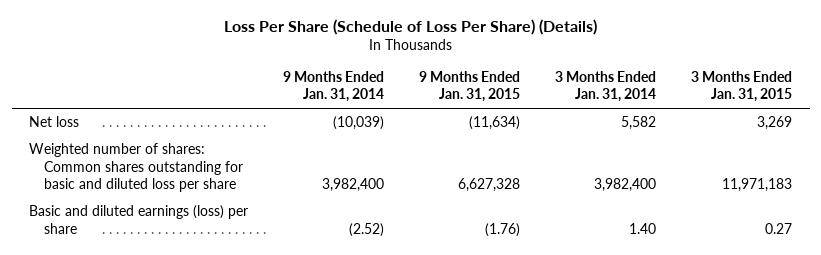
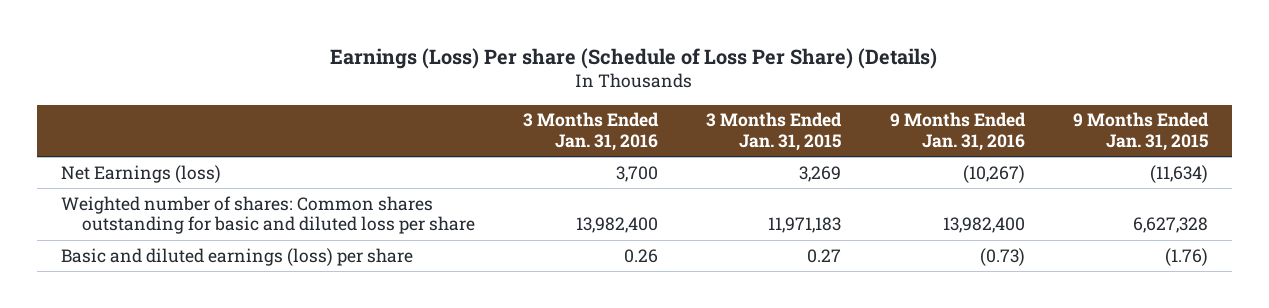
[223,19,597,36] Loss Per Share (Schedule of Loss Per Share) (Details) -> [330,47,938,69] Earnings (Loss) Per share (Schedule of Loss Per Share) (Details)
[283,71,385,103] 9 Months Ended Jan. 31, 2014 -> none
[555,71,657,103] 3 Months Ended Jan. 31, 2014 -> none
none -> [523,112,660,152] 3 Months Ended Jan. 31, 2016
none -> [889,112,1026,152] 9 Months Ended Jan. 31, 2016
[29,116,80,128] Net loss -> [60,164,221,183] Net Earnings (loss)

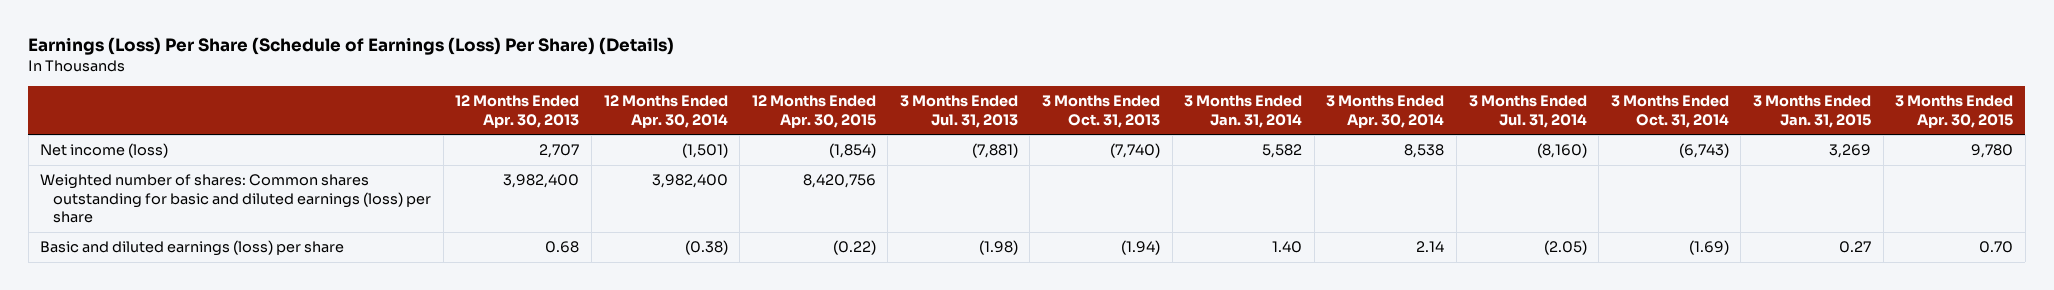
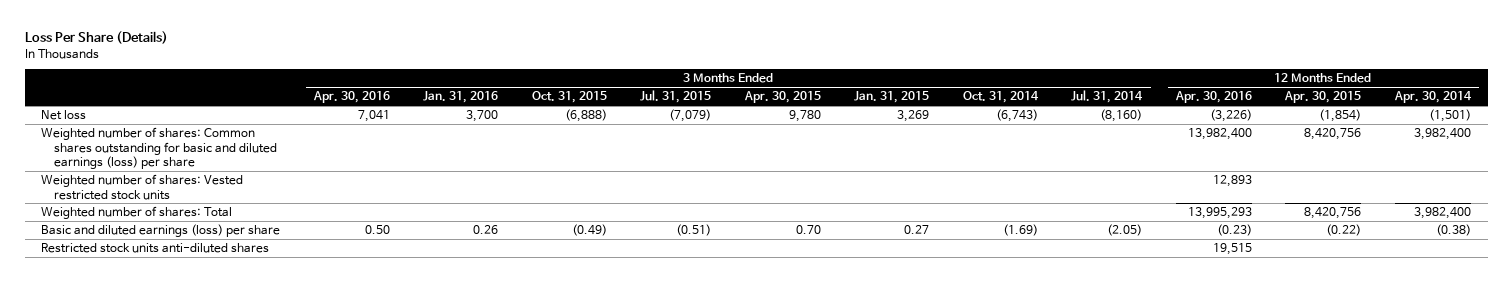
[28,37,675,56] Earnings (Loss) Per Share (Schedule of Earnings (Loss) Per Share) (Details) -> [24,31,168,45] Loss Per Share (Details)
[455,95,580,128] 12 Months Ended Apr. 30, 2013 -> none
[899,95,1018,128] 3 Months Ended Jul. 31, 2013 -> none
[1042,95,1161,128] 3 Months Ended Oct. 31, 2013 -> none
[1184,95,1303,128] 3 Months Ended Jan. 31, 2014 -> none
[1326,95,1445,128] 3 Months Ended Apr. 30, 2014 -> none
none -> [312,91,390,104] Apr. 30, 2016
none -> [423,91,499,104] Jan. 31, 2016
none -> [531,91,607,104] Oct. 31, 2015
none -> [640,90,712,104] Jul. 31, 2015
none -> [1174,91,1252,104] Apr. 30, 2016
[40,143,169,159] Net income (loss) -> [41,110,87,121] Net loss
none -> [41,174,244,200] Weighted number of shares: Vested restricted stock units
none -> [41,206,233,220] Weighted number of shares: Total
none -> [41,243,270,254] Restricted stock units anti-diluted shares

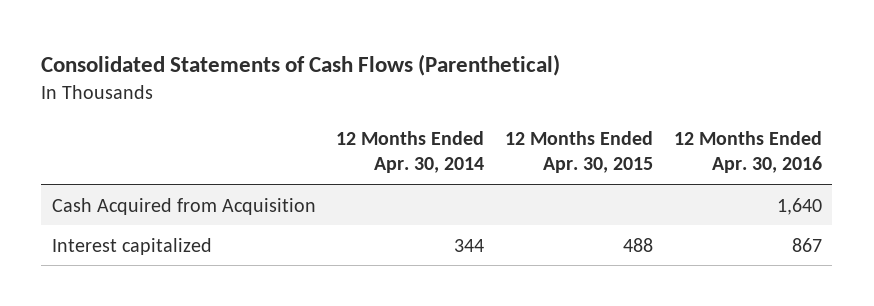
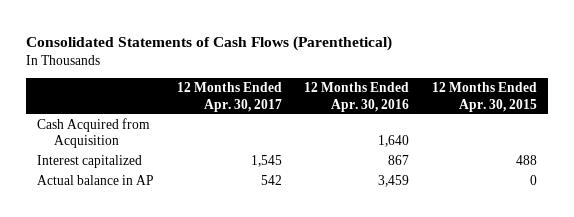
[336,131,485,174] 12 Months Ended Apr. 30, 2014 -> none
none -> [176,82,282,112] 12 Months Ended Apr. 30, 2017
none -> [36,175,154,186] Actual balance in AP

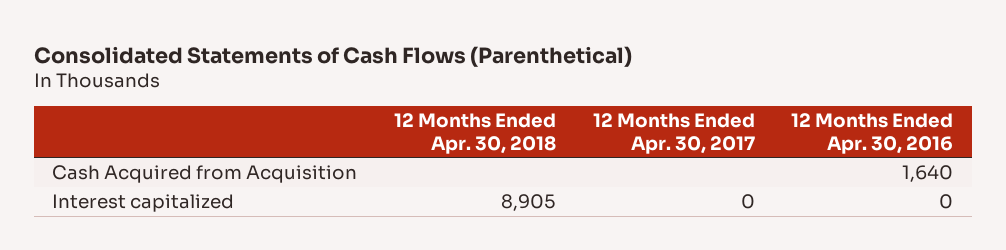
[431,82,537,112] 12 Months Ended Apr. 30, 2015 -> none
none -> [394,112,557,154] 12 Months Ended Apr. 30, 2018
[36,175,154,186] Actual balance in AP -> none
[250,155,282,168] 1,545 -> [740,194,755,210] 0
[388,155,410,166] 867 -> [939,194,954,210] 0

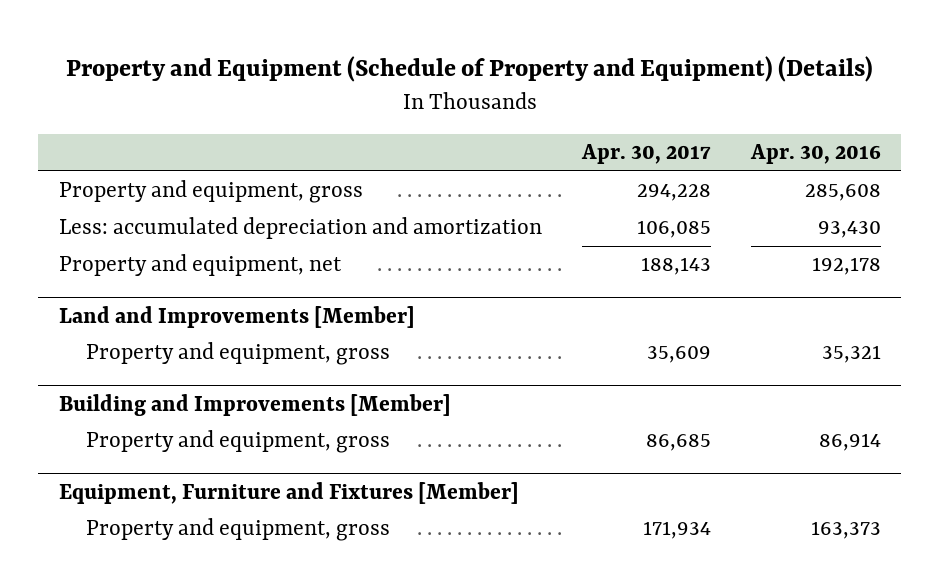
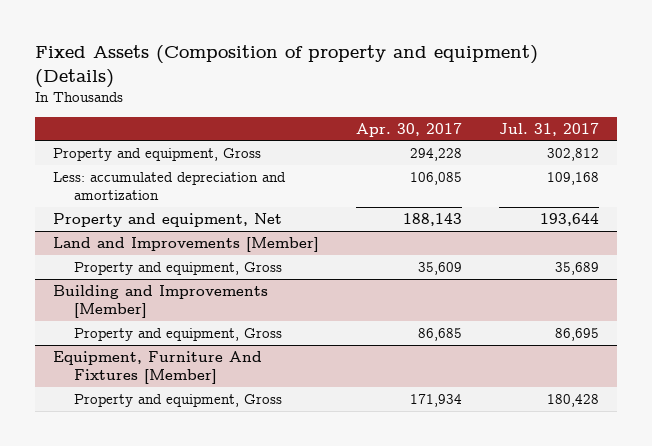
[65,56,873,83] Property and Equipment (Schedule of Property and Equipment) (Details) -> [34,45,538,88] Fixed Assets (Composition of property and equipment) (Details)
[749,144,881,165] Apr. 30, 2016 -> none
none -> [499,122,600,136] Jul. 31, 2017
[58,180,363,204] Property and equipment, gross -> [53,147,262,161] Property and equipment, Gross
[58,254,342,277] Property and equipment, net -> [53,212,283,227] Property and equipment, Net
[86,342,391,366] Property and equipment, gross -> [74,261,283,275] Property and equipment, Gross
[86,430,391,454] Property and equipment, gross -> [74,327,283,341] Property and equipment, Gross
[58,481,519,504] Equipment, Furniture and Fixtures [Member] -> [53,350,263,385] Equipment, Furniture And Fixtures [Member]
[86,518,391,542] Property and equipment, gross -> [74,393,283,407] Property and equipment, Gross

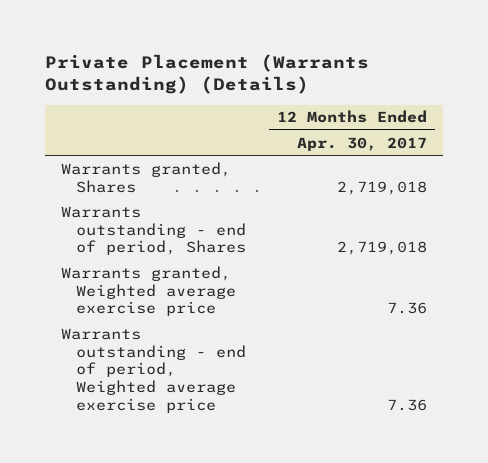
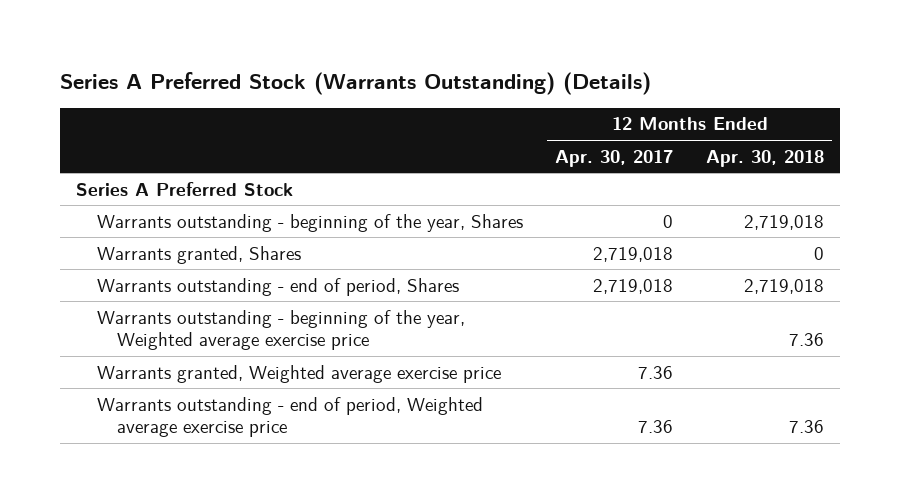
[45,53,370,95] Private Placement (Warrants Outstanding) (Details) -> [60,72,652,96] Series A Preferred Stock (Warrants Outstanding) (Details)
none -> [705,149,824,167] Apr. 30, 2018
none -> [76,181,294,196] Series A Preferred Stock
none -> [96,213,523,232] Warrants outstanding - beginning of the year, Shares
none -> [96,309,465,351] Warrants outstanding - beginning of the year, Weighted average exercise price

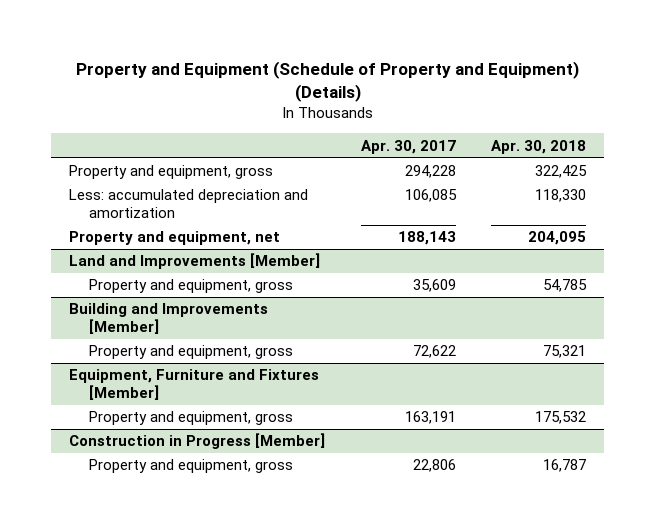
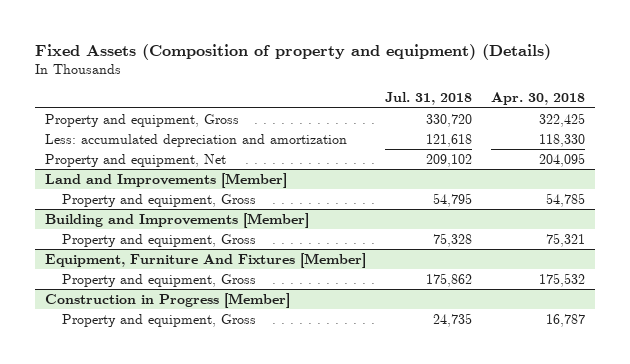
[75,60,579,103] Property and Equipment (Schedule of Property and Equipment) (Details) -> [34,43,551,60] Fixed Assets (Composition of property and equipment) (Details)
[360,139,456,154] Apr. 30, 2017 -> none
none -> [385,92,473,106] Jul. 31, 2018
[69,165,274,180] Property and equipment, gross -> [44,113,239,127] Property and equipment, Gross
[69,231,281,246] Property and equipment, net -> [44,153,226,167] Property and equipment, Net
[88,279,293,294] Property and equipment, gross -> [62,193,257,207] Property and equipment, Gross
[88,345,293,360] Property and equipment, gross -> [62,233,257,247] Property and equipment, Gross
[69,369,320,401] Equipment, Furniture and Fixtures [Member] -> [44,252,366,268] Equipment, Furniture And Fixtures [Member]
[88,411,293,426] Property and equipment, gross -> [62,273,257,287] Property and equipment, Gross
[88,459,293,474] Property and equipment, gross -> [62,313,257,327] Property and equipment, Gross

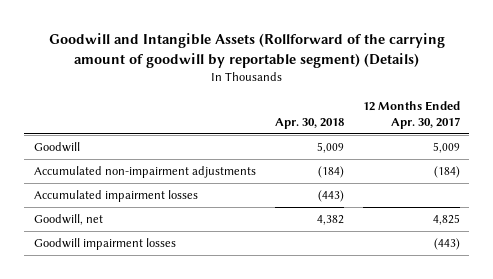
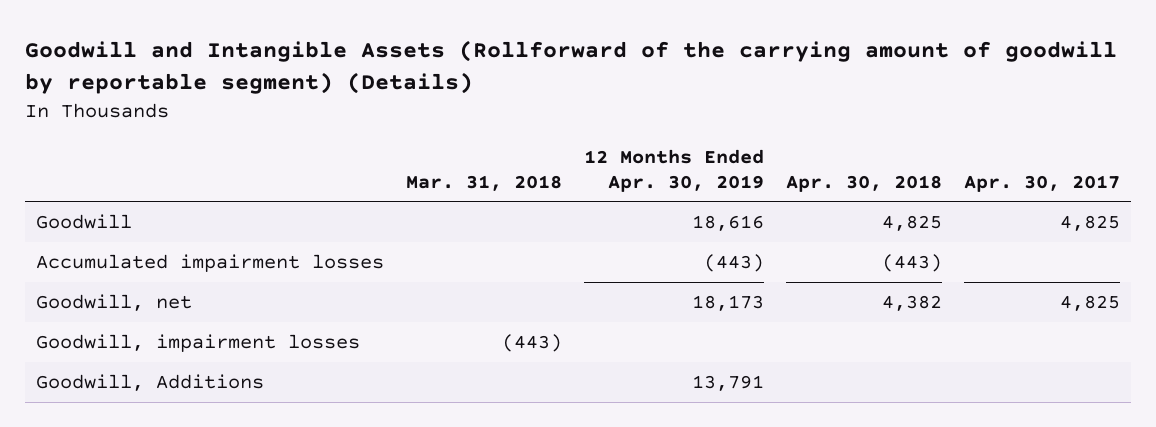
[362,100,460,130] 12 Months Ended Apr. 30, 2017 -> none
none -> [406,174,563,191] Mar. 31, 2018
none -> [584,149,765,192] 12 Months Ended Apr. 30, 2019
none -> [964,174,1121,192] Apr. 30, 2017
[33,166,256,179] Accumulated non-impairment adjustments -> none
[316,142,344,154] 5,009 -> [882,215,943,232] 4,825
[33,238,176,251] Goodwill impairment losses -> [36,334,361,353] Goodwill, impairment losses
none -> [36,374,265,392] Goodwill, Additions

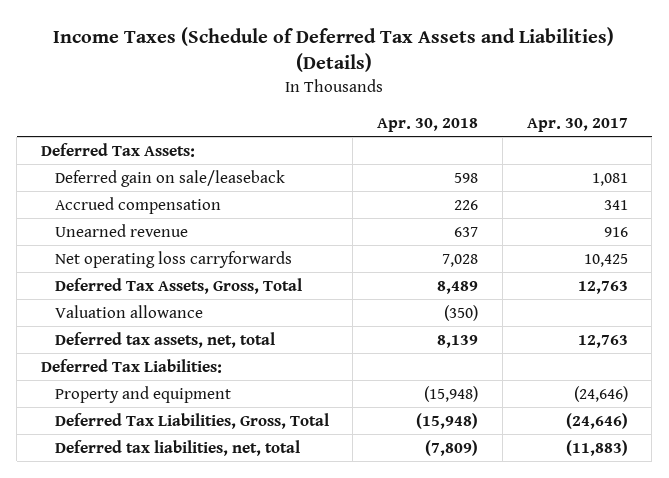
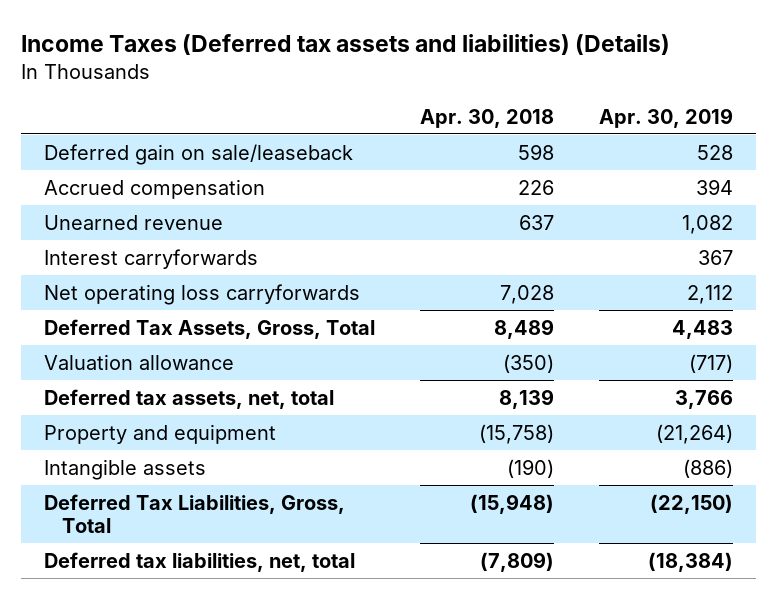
[53,27,615,73] Income Taxes (Schedule of Deferred Tax Assets and Liabilities) (Details) -> [20,33,670,55] Income Taxes (Deferred tax assets and liabilities) (Details)
[526,118,628,133] Apr. 30, 2017 -> none
none -> [599,107,734,128] Apr. 30, 2019
[40,142,195,157] Deferred Tax Assets: -> none
none -> [43,248,258,269] Interest carryforwards
[40,358,222,373] Deferred Tax Liabilities: -> none
[424,385,479,402] (15,948) -> [478,423,554,444] (15,758)
none -> [43,458,206,480] Intangible assets

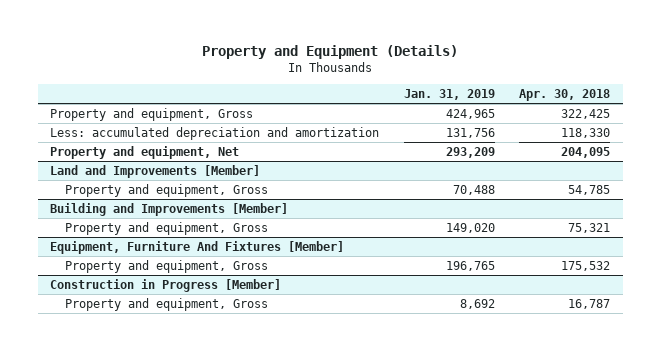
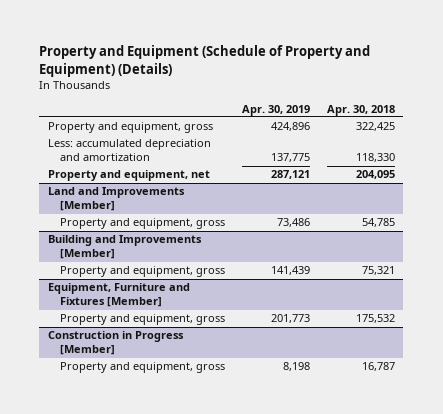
[202,45,459,60] Property and Equipment (Details) -> [39,45,371,77] Property and Equipment (Schedule of Property and Equipment) (Details)
[403,88,495,100] Jan. 31, 2019 -> none
none -> [241,104,310,116] Apr. 30, 2019
[50,107,254,121] Property and equipment, Gross -> [47,122,213,134] Property and equipment, gross
[50,145,240,159] Property and equipment, Net -> [47,170,210,182] Property and equipment, net
[65,183,269,197] Property and equipment, Gross -> [59,218,225,230] Property and equipment, gross
[65,221,269,235] Property and equipment, Gross -> [59,266,225,278] Property and equipment, gross
[50,240,345,254] Equipment, Furniture And Fixtures [Member] -> [47,283,190,308] Equipment, Furniture and Fixtures [Member]
[65,259,269,273] Property and equipment, Gross -> [59,314,225,326] Property and equipment, gross
[65,297,269,311] Property and equipment, Gross -> [59,362,225,374] Property and equipment, gross

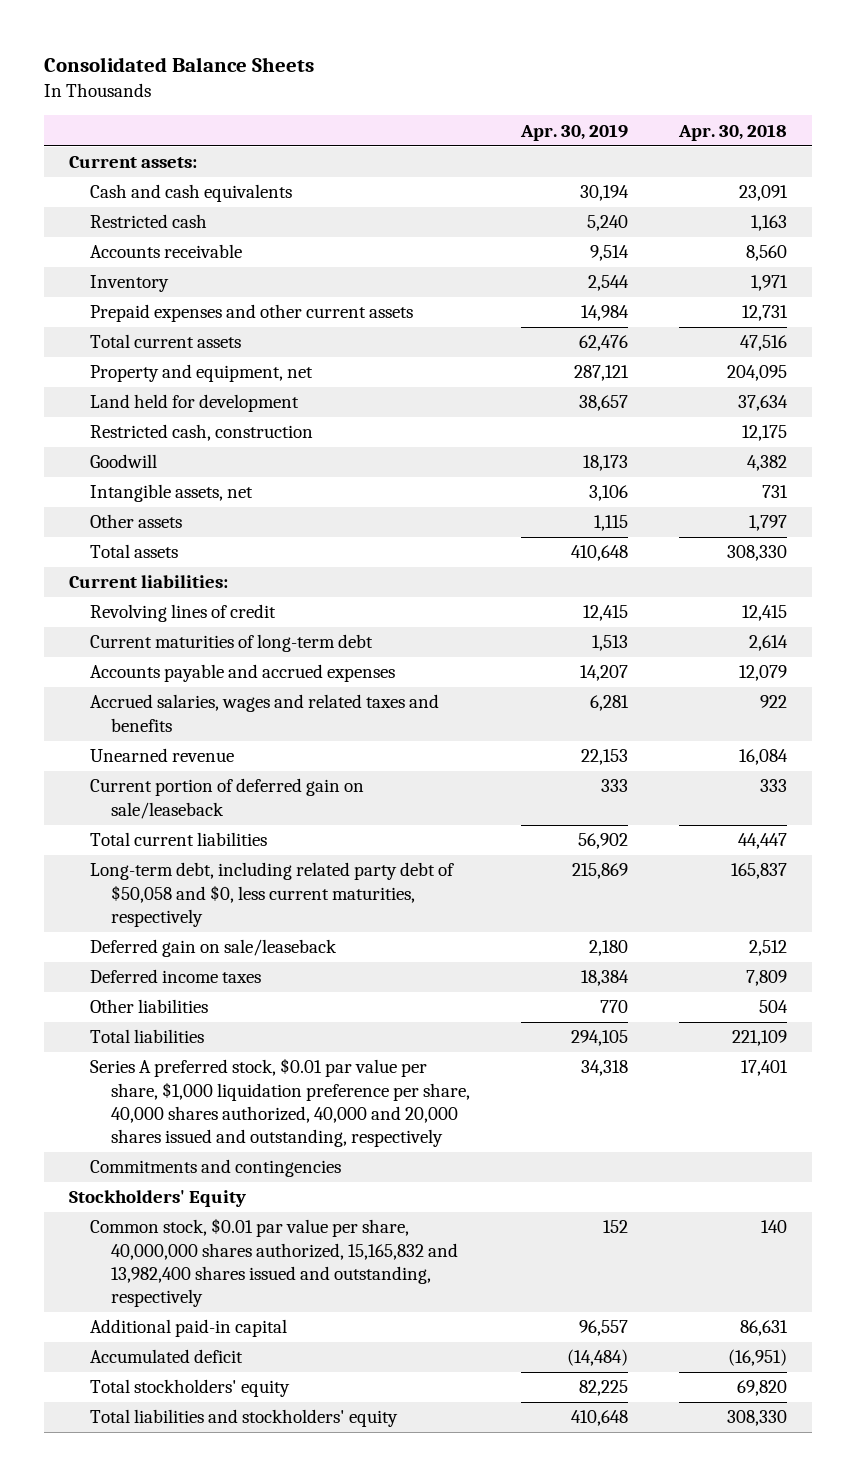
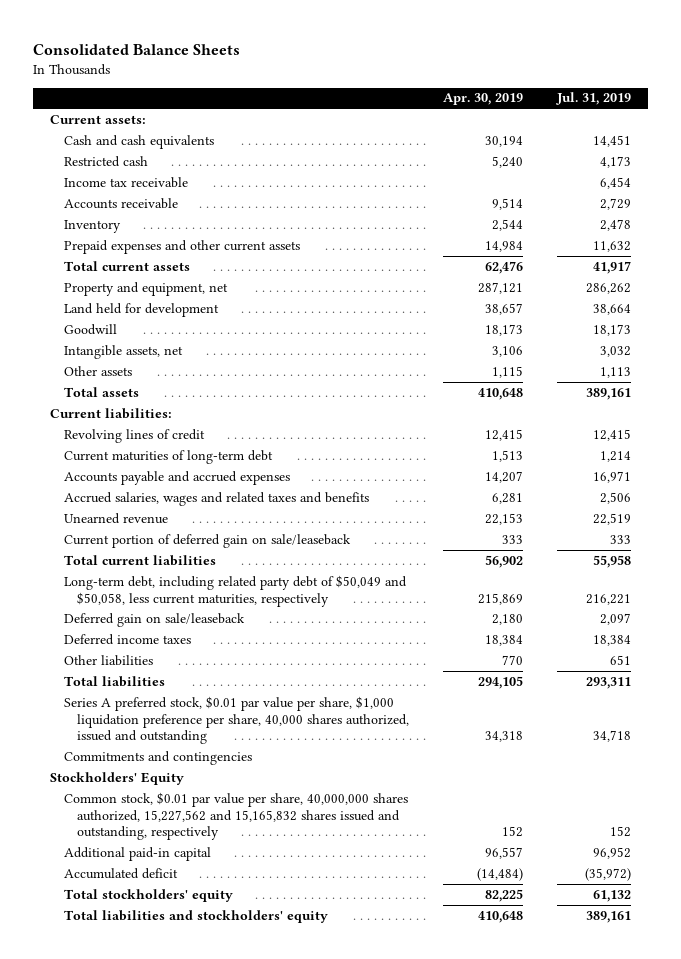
[677,123,787,141] Apr. 30, 2018 -> none
none -> [556,92,632,106] Jul. 31, 2019
none -> [63,176,188,188] Income tax receivable
[90,424,314,442] Restricted cash, construction -> none
[90,862,455,928] Long-term debt, including related party debt of $50,058 and $0, less current maturities, respectively -> [63,574,407,607] Long-term debt, including related party debt of $50,049 and $50,058, less current maturities, respectively
[90,1058,471,1148] Series A preferred stock, $0.01 par value per share, $1,000 liquidation preference per share, 40,000 shares authorized, 40,000 and 20,000 shares issued and outstanding, respectively -> [63,695,409,745] Series A preferred stock, $0.01 par value per share, $1,000 liquidation preference per share, 40,000 shares authorized, issued and outstanding
[90,1218,459,1308] Common stock, $0.01 par value per share, 40,000,000 shares authorized, 15,165,832 and 13,982,400 shares issued and outstanding, respectively -> [63,791,408,841] Common stock, $0.01 par value per share, 40,000,000 shares authorized, 15,227,562 and 15,165,832 shares issued and outstanding, respectively

